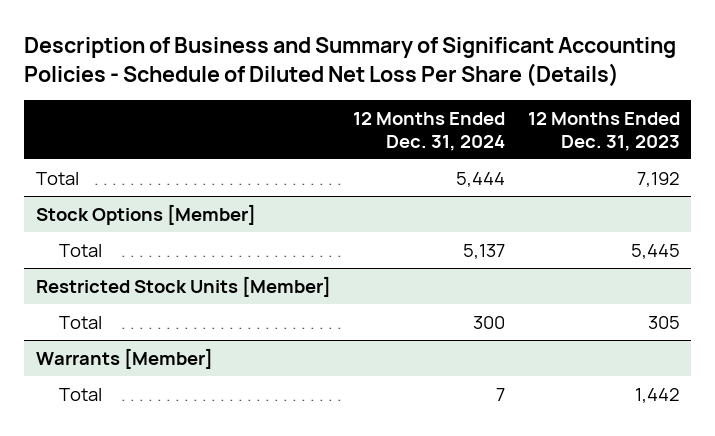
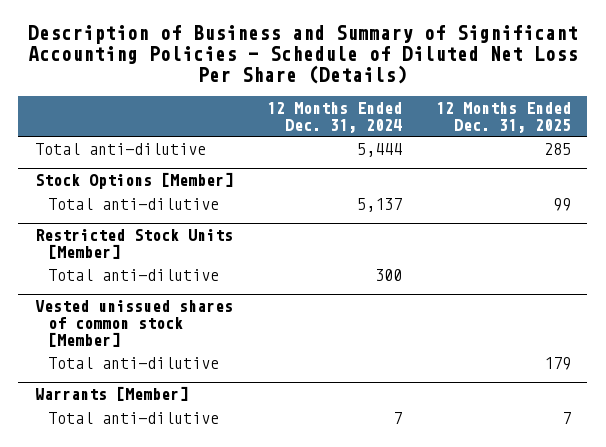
[527,112,680,151] 12 Months Ended Dec. 31, 2023 -> none
none -> [435,102,571,133] 12 Months Ended Dec. 31, 2025
[35,171,79,185] Total -> [35,143,207,156] Total anti-dilutive
[58,243,102,257] Total -> [48,198,220,211] Total anti-dilutive
[58,315,102,329] Total -> [48,269,220,282] Total anti-dilutive
none -> [35,300,234,347] Vested unissued shares of common stock [Member]
none -> [48,357,220,370] Total anti-dilutive
[58,387,102,401] Total -> [48,412,220,425] Total anti-dilutive

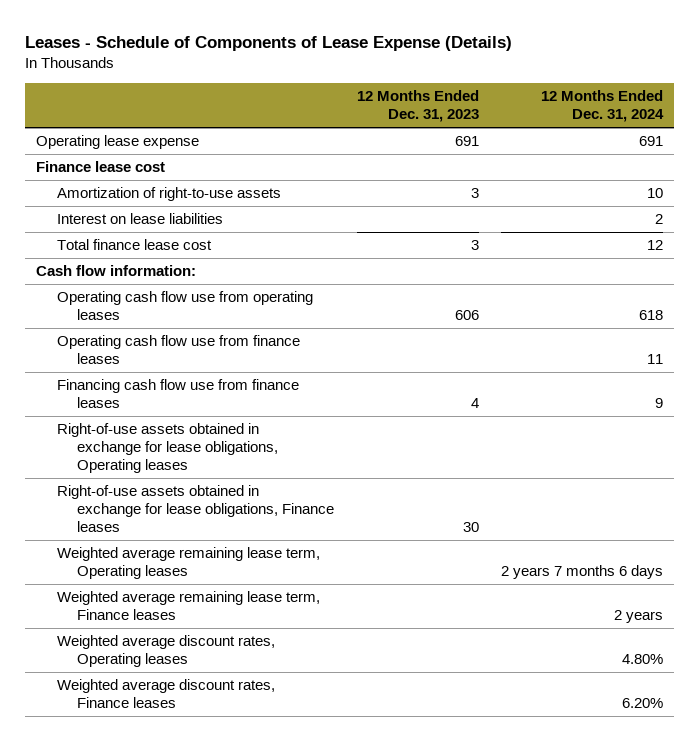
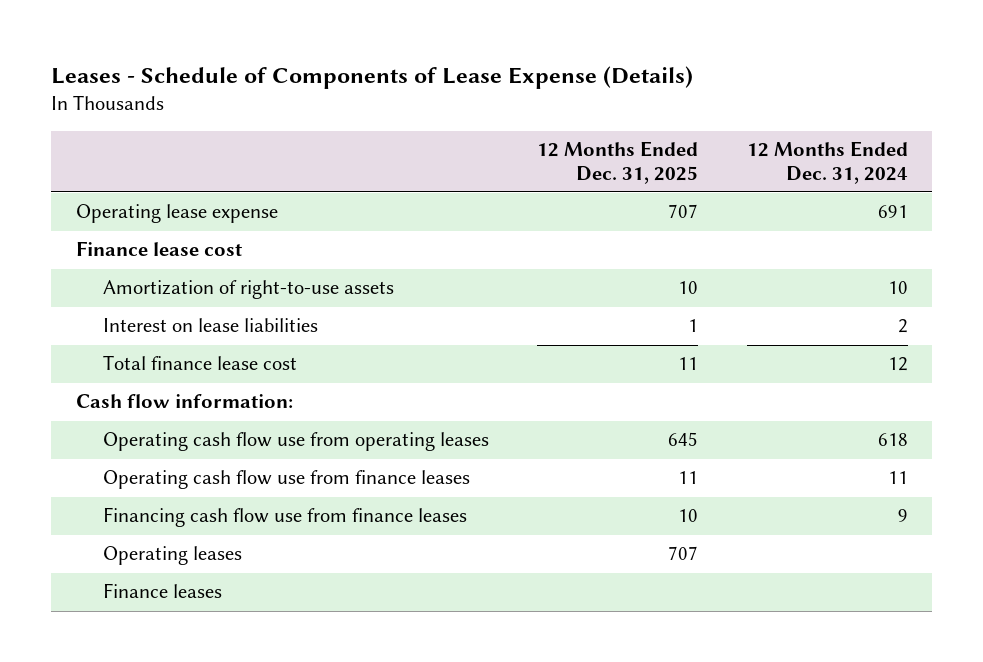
[356,90,479,123] 12 Months Ended Dec. 31, 2023 -> none
none -> [537,141,699,184] 12 Months Ended Dec. 31, 2025
[56,547,320,580] Weighted average remaining lease term, Operating leases -> none
[56,591,320,621] Weighted average remaining lease term, Finance leases -> none
[56,635,275,668] Weighted average discount rates, Operating leases -> none
[56,679,275,709] Weighted average discount rates, Finance leases -> none
[56,423,279,474] Right-of-use assets obtained in exchange for lease obligations, Operating leases -> [102,546,242,566] Operating leases
[56,485,335,533] Right-of-use assets obtained in exchange for lease obligations, Finance leases -> [102,583,222,599] Finance leases

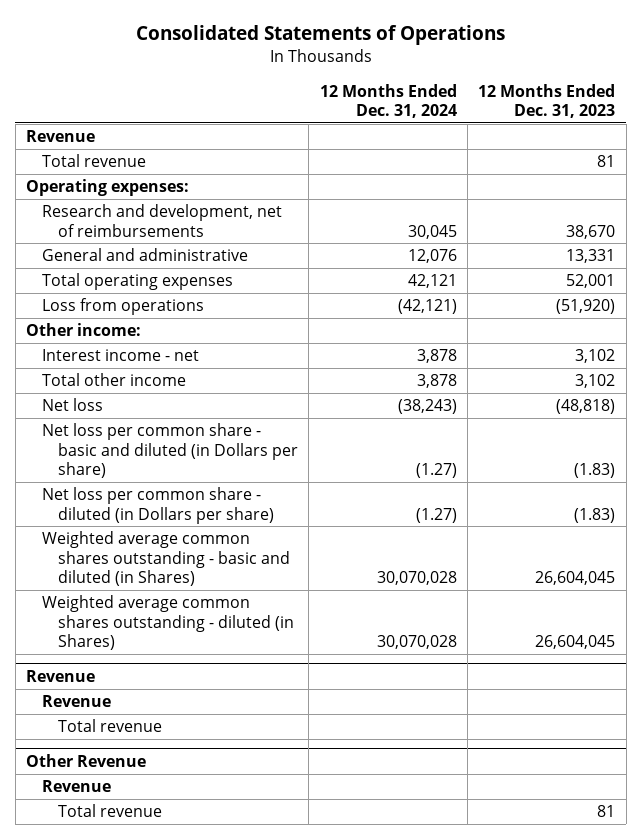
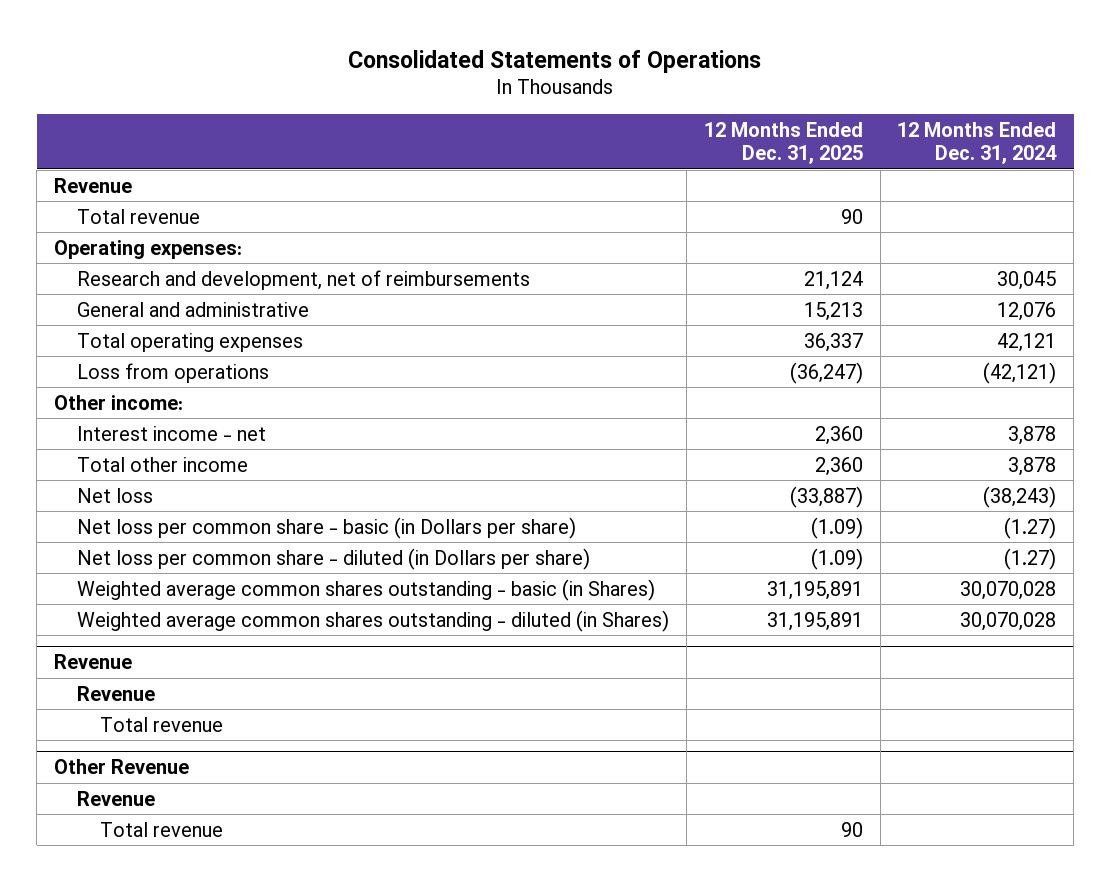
[478,83,616,119] 12 Months Ended Dec. 31, 2023 -> none
none -> [703,122,863,165] 12 Months Ended Dec. 31, 2025
[42,423,298,478] Net loss per common share - basic and diluted (in Dollars per share) -> [77,516,577,539] Net loss per common share - basic (in Dollars per share)
[42,531,290,586] Weighted average common shares outstanding - basic and diluted (in Shares) -> [77,578,656,601] Weighted average common shares outstanding - basic (in Shares)

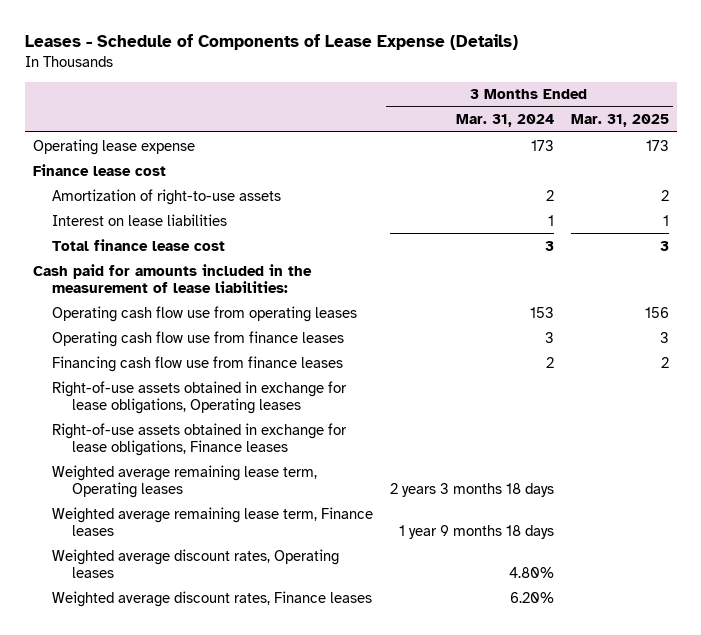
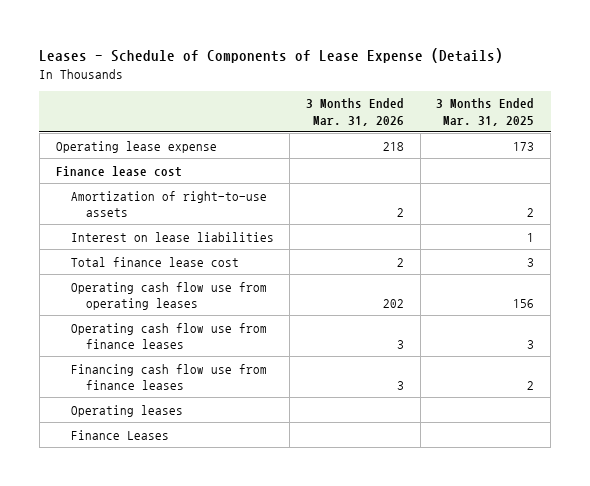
[455,114,554,128] Mar. 31, 2024 -> none
none -> [306,98,405,126] 3 Months Ended Mar. 31, 2026
[32,263,312,293] Cash paid for amounts included in the measurement of lease liabilities: -> none
[52,464,318,498] Weighted average remaining lease term, Operating leases -> none
[52,506,374,536] Weighted average remaining lease term, Finance leases -> none
[52,548,340,578] Weighted average discount rates, Operating leases -> none
[52,590,373,607] Weighted average discount rates, Finance leases -> none
[52,380,348,414] Right-of-use assets obtained in exchange for lease obligations, Operating leases -> [70,404,183,417] Operating leases
[52,422,348,456] Right-of-use assets obtained in exchange for lease obligations, Finance leases -> [70,429,169,440] Finance Leases

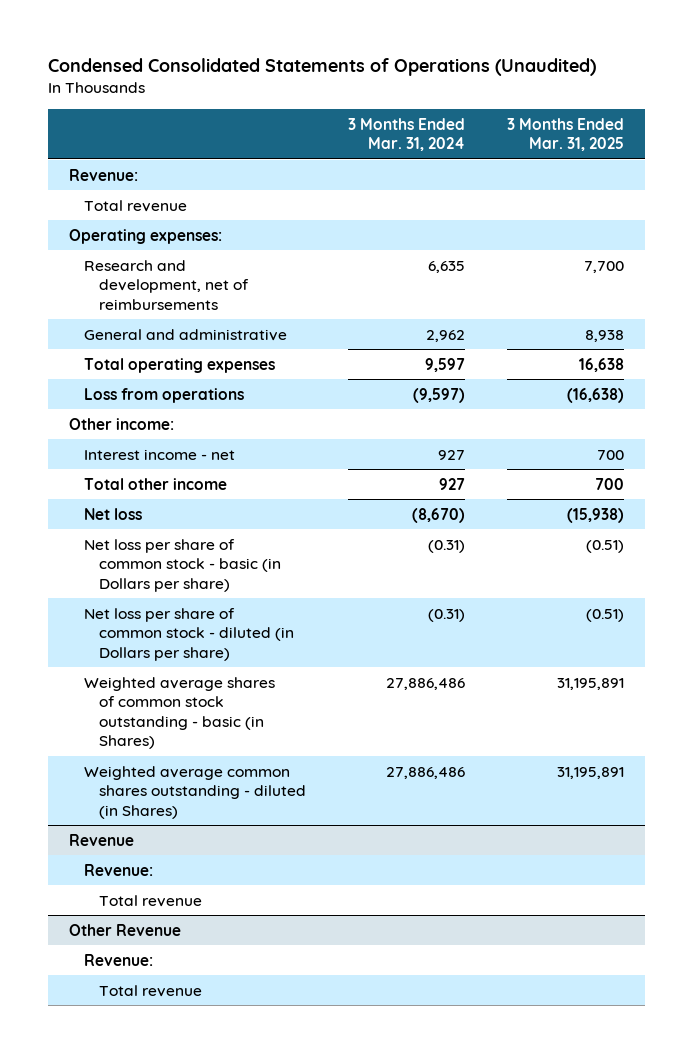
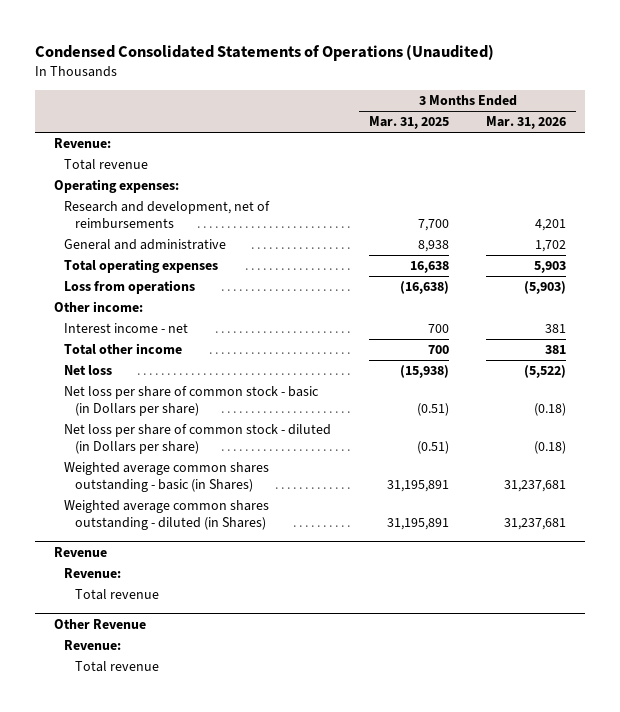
[348,117,466,152] 3 Months Ended Mar. 31, 2024 -> none
none -> [486,116,567,130] Mar. 31, 2026
[84,676,276,750] Weighted average shares of common stock outstanding - basic (in Shares) -> [64,462,270,493] Weighted average common shares outstanding - basic (in Shares)

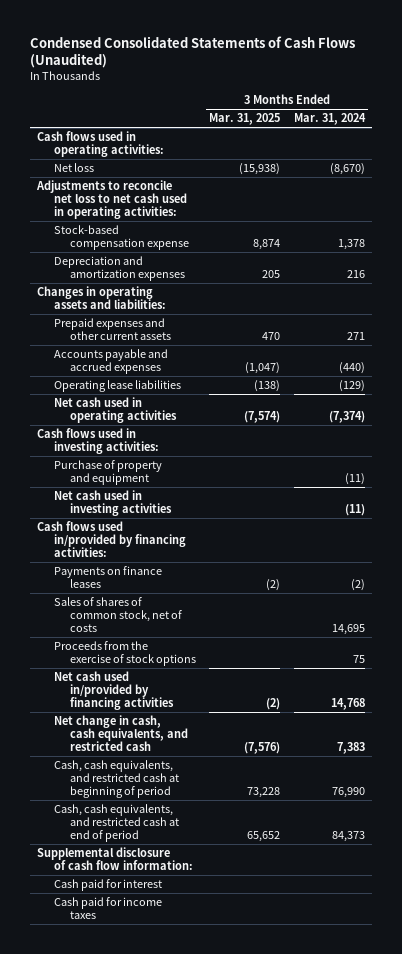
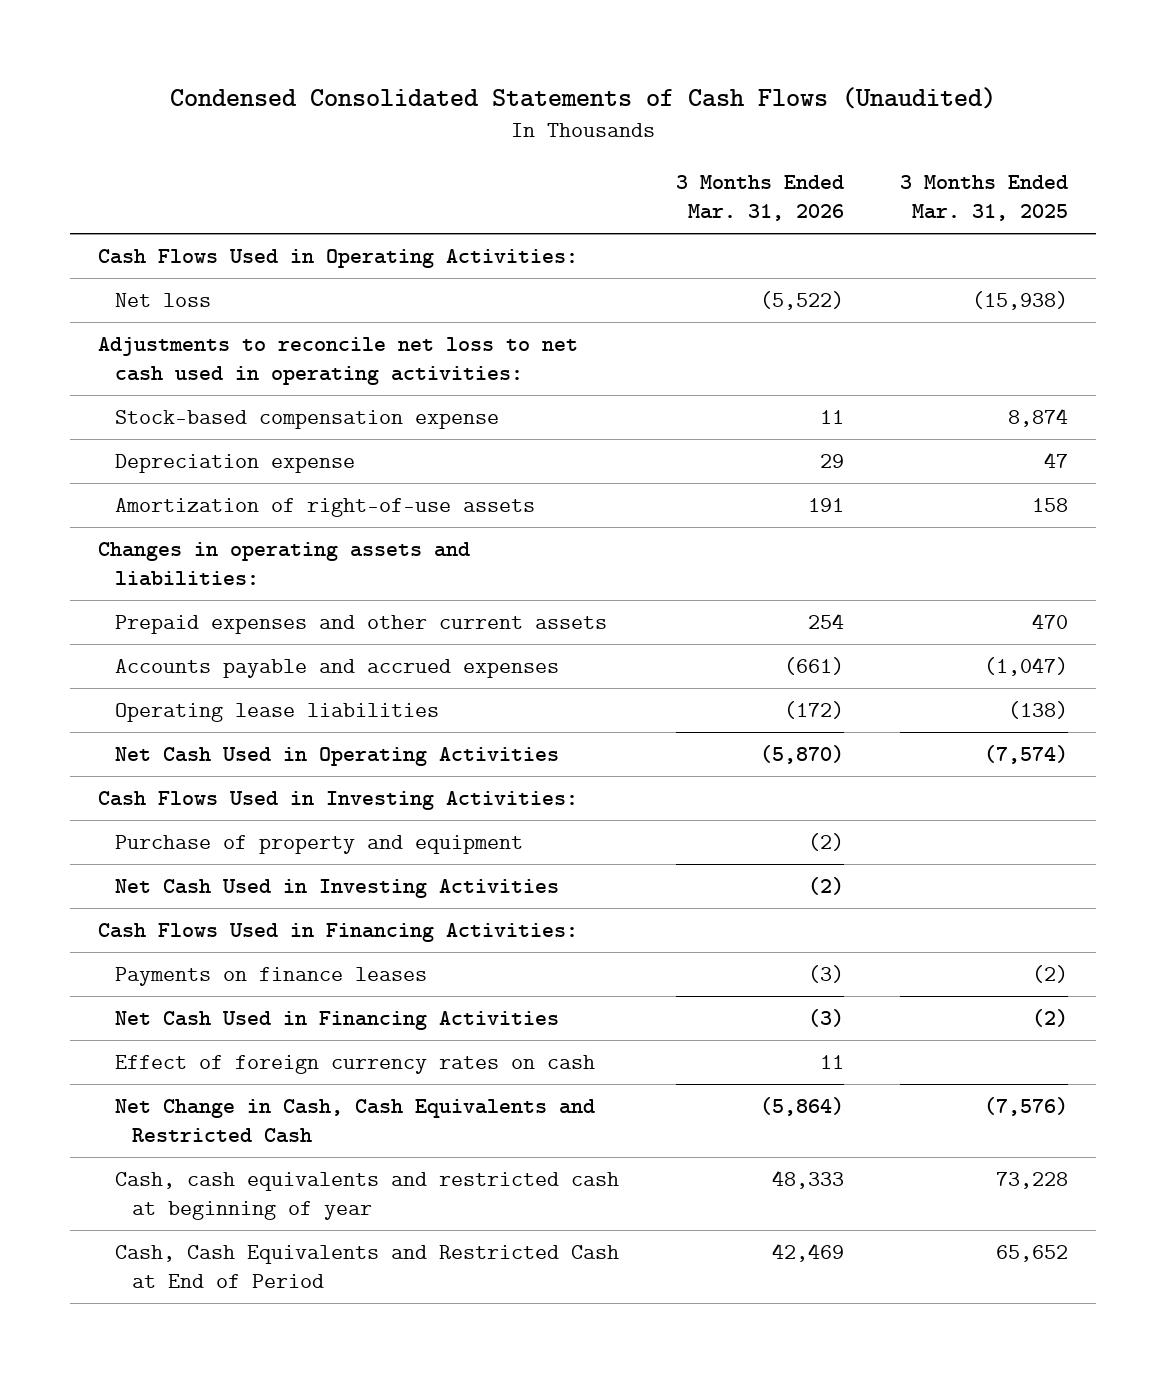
[293,113,366,126] Mar. 31, 2024 -> none
none -> [675,175,844,222] 3 Months Ended Mar. 31, 2026
[37,131,164,158] Cash flows used in operating activities: -> [98,249,579,269] Cash Flows Used in Operating Activities:
[53,256,185,282] Depreciation and amortization expenses -> [115,454,356,474] Depreciation expense
[262,270,281,279] 205 -> [1044,452,1069,469] 47
none -> [115,498,536,518] Amortization of right-of-use assets
[53,397,177,424] Net cash used in operating activities -> [115,747,560,767] Net Cash Used in Operating Activities
[37,428,159,455] Cash flows used in investing activities: -> [98,791,579,811] Cash Flows Used in Investing Activities:
[53,490,172,517] Net cash used in investing activities -> [115,879,560,899] Net Cash Used in Investing Activities
[37,521,186,558] Cash flows used in/provided by financing activities: -> [98,923,579,943] Cash Flows Used in Financing Activities:
[53,597,182,633] Sales of shares of common stock, net of costs -> none
[53,641,196,667] Proceeds from the exercise of stock options -> none
[37,847,193,871] Supplemental disclosure of cash flow information: -> none
[53,879,162,892] Cash paid for interest -> none
[53,897,162,920] Cash paid for income taxes -> none
[53,671,174,711] Net cash used in/provided by financing activities -> [115,1011,560,1031] Net Cash Used in Financing Activities
none -> [115,1055,596,1075] Effect of foreign currency rates on cash
[53,715,188,752] Net change in cash, cash equivalents, and restricted cash -> [115,1099,596,1143] Net Change in Cash, Cash Equivalents and Restricted Cash
[53,760,179,799] Cash, cash equivalents, and restricted cash at beginning of period -> [115,1172,620,1220] Cash, cash equivalents and restricted cash at beginning of year
[53,804,179,843] Cash, cash equivalents, and restricted cash at end of period -> [115,1245,620,1288] Cash, Cash Equivalents and Restricted Cash at End of Period

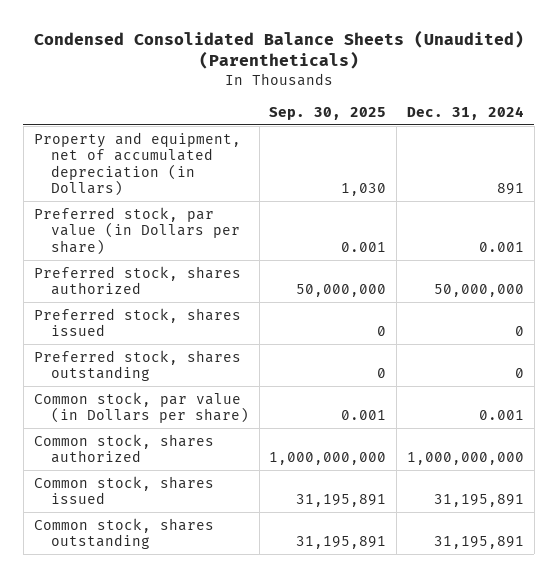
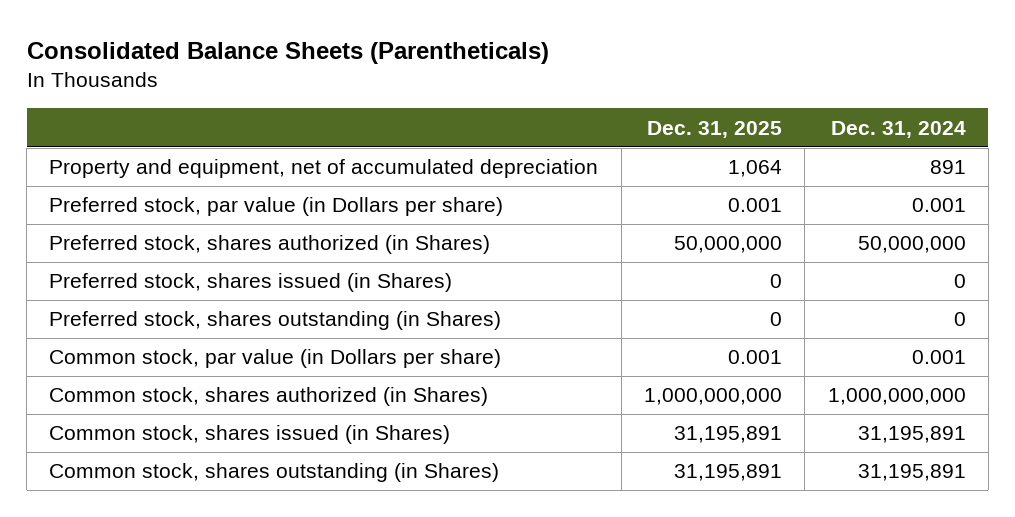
[33,29,524,70] Condensed Consolidated Balance Sheets (Unaudited) (Parentheticals) -> [26,42,549,65] Consolidated Balance Sheets (Parentheticals)
[269,106,387,120] Sep. 30, 2025 -> none
none -> [646,120,782,138] Dec. 31, 2025
[33,131,241,197] Property and equipment, net of accumulated depreciation (in Dollars) -> [49,159,599,179] Property and equipment, net of accumulated depreciation
[33,265,241,296] Preferred stock, shares authorized -> [49,235,491,255] Preferred stock, shares authorized (in Shares)
[33,307,241,337] Preferred stock, shares issued -> [49,273,453,293] Preferred stock, shares issued (in Shares)
[33,349,241,382] Preferred stock, shares outstanding -> [49,311,502,331] Preferred stock, shares outstanding (in Shares)
[33,433,214,464] Common stock, shares authorized -> [49,387,489,407] Common stock, shares authorized (in Shares)
[33,475,214,505] Common stock, shares issued -> [49,425,451,445] Common stock, shares issued (in Shares)
[33,517,214,550] Common stock, shares outstanding -> [49,463,500,483] Common stock, shares outstanding (in Shares)

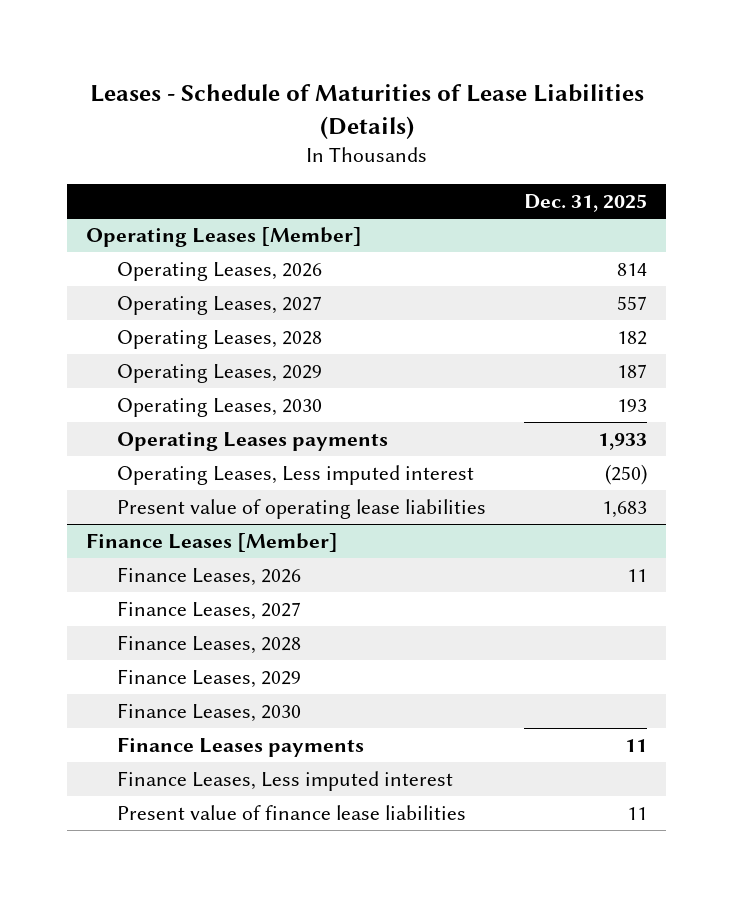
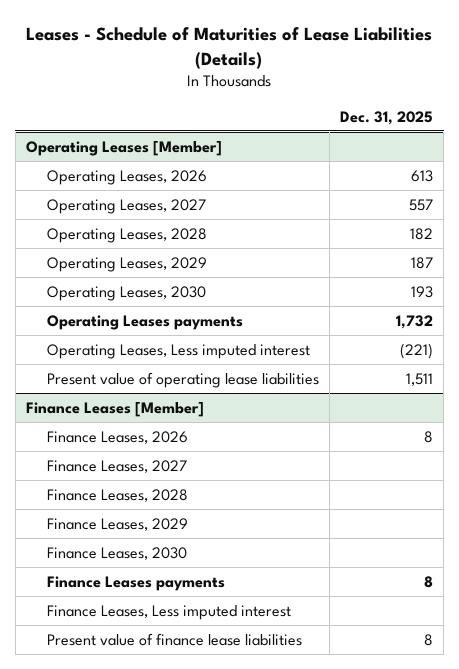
[617,262,648,276] 814 -> [411,169,434,182] 613
[598,432,648,450] 1,933 -> [396,314,434,329] 1,732
[605,463,648,485] (250) -> [400,342,434,359] (221)
[602,500,648,518] 1,683 -> [406,372,434,386] 1,511
[627,568,648,582] 11 -> [424,430,434,443] 8
[625,738,648,752] 11 -> [424,575,434,588] 8
[627,806,648,820] 11 -> [424,633,434,646] 8

